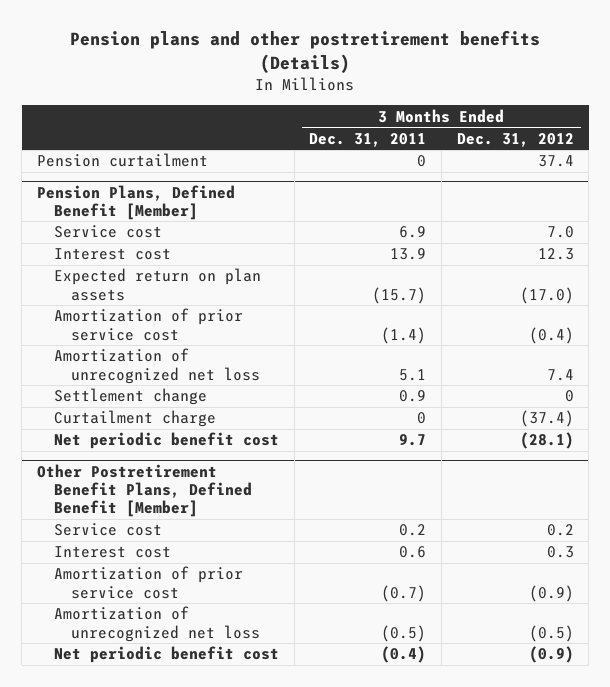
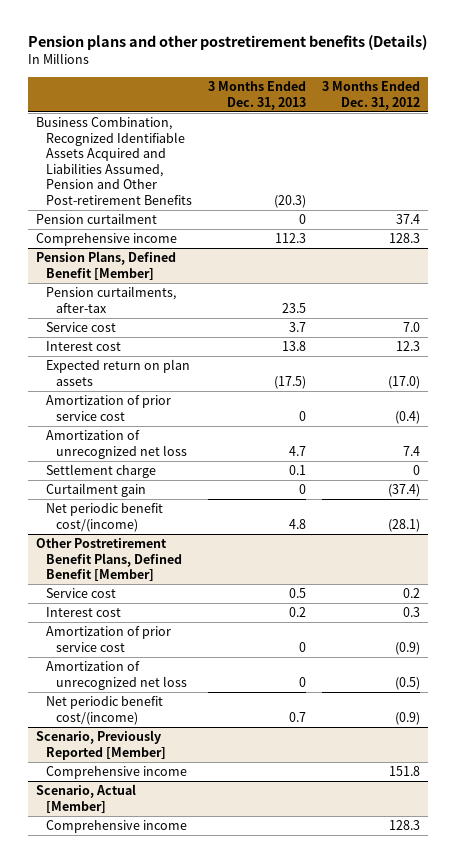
[309,132,427,147] Dec. 31, 2011 -> none
none -> [207,81,306,110] 3 Months Ended Dec. 31, 2013
none -> [35,117,193,205] Business Combination, Recognized Identifiable Assets Acquired and Liabilities Assumed, Pension and Other Post-retirement Benefits
none -> [35,233,177,247] Comprehensive income
none -> [46,286,177,313] Pension curtailments, after-tax
[54,388,208,406] Settlement change -> [46,464,157,479] Settlement charge
[54,410,217,428] Curtailment charge -> [46,483,147,498] Curtailment gain
[54,432,280,450] Net periodic benefit cost -> [46,503,164,532] Net periodic benefit cost/(income)
[54,646,280,664] Net periodic benefit cost -> [46,696,164,725] Net periodic benefit cost/(income)
none -> [35,730,167,760] Scenario, Previously Reported [Member]
none -> [46,766,188,780] Comprehensive income
none -> [35,784,136,813] Scenario, Actual [Member]
none -> [46,820,188,834] Comprehensive income

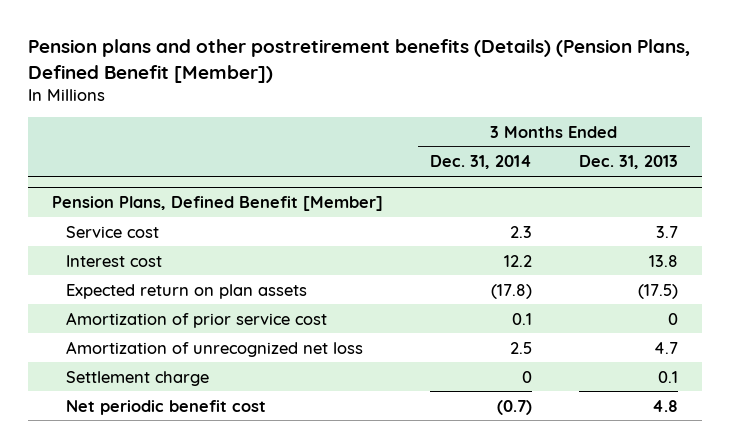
[27,35,427,51] Pension plans and other postretirement benefits (Details) -> [28,39,691,83] Pension plans and other postretirement benefits (Details) (Pension Plans, Defined Benefit [Member])
[321,81,420,110] 3 Months Ended Dec. 31, 2012 -> none
none -> [429,155,532,170] Dec. 31, 2014
[35,117,193,205] Business Combination, Recognized Identifiable Assets Acquired and Liabilities Assumed, Pension and Other Post-retirement Benefits -> none
[35,213,157,225] Pension curtailment -> none
[35,233,177,247] Comprehensive income -> none
[46,286,177,313] Pension curtailments, after-tax -> none
[46,483,147,498] Curtailment gain -> none
[35,538,183,582] Other Postretirement Benefit Plans, Defined Benefit [Member] -> none
[46,588,117,599] Service cost -> none
[46,607,122,618] Interest cost -> none
[46,626,172,652] Amortization of prior service cost -> none
[46,661,188,690] Amortization of unrecognized net loss -> none
[46,696,164,725] Net periodic benefit cost/(income) -> none
[35,730,167,760] Scenario, Previously Reported [Member] -> none
[46,766,188,780] Comprehensive income -> none
[35,784,136,813] Scenario, Actual [Member] -> none
[46,820,188,834] Comprehensive income -> none
[46,503,164,532] Net periodic benefit cost/(income) -> [65,399,266,415] Net periodic benefit cost

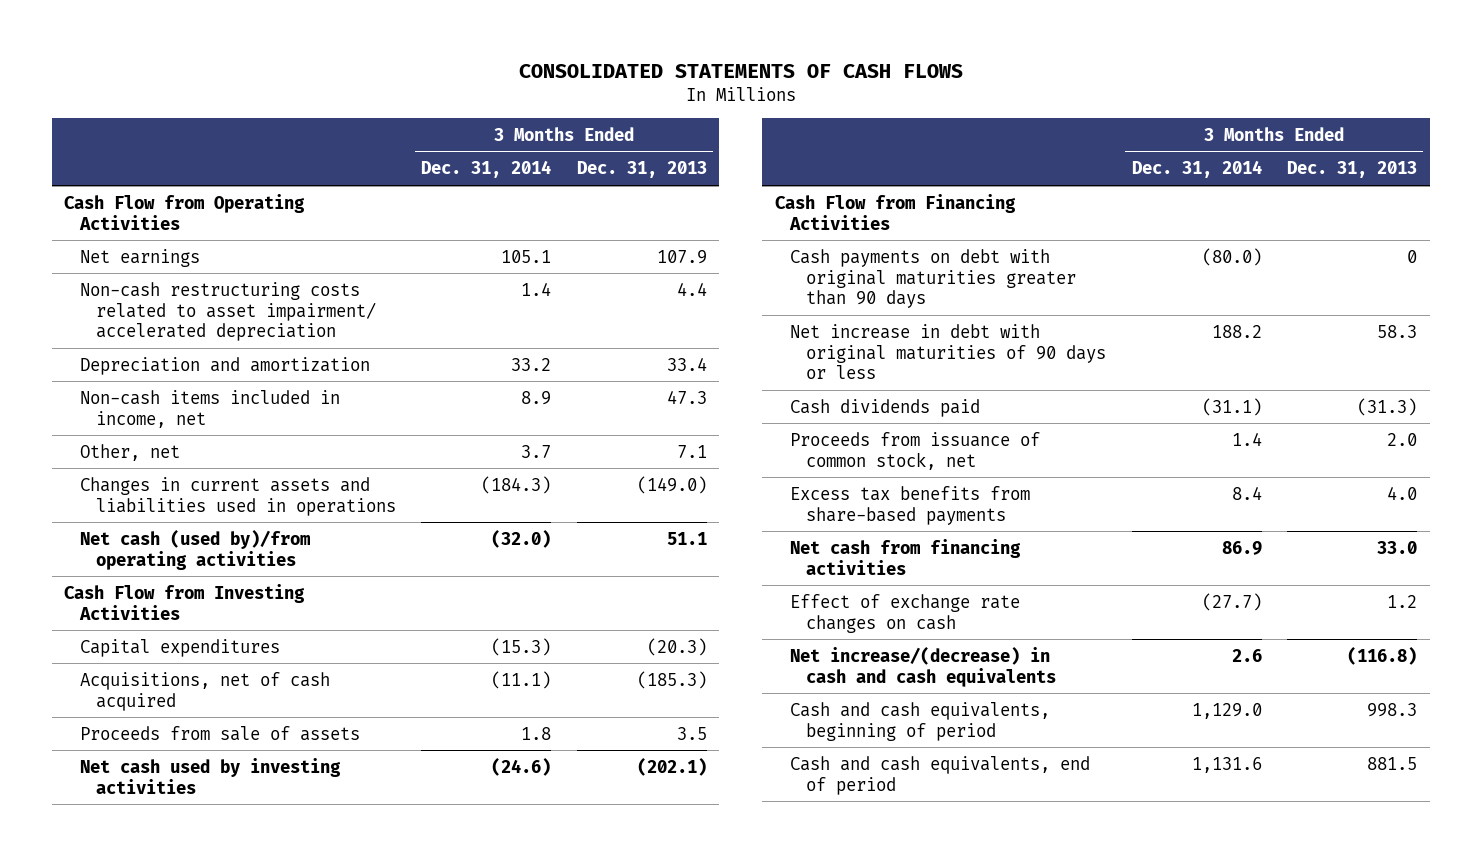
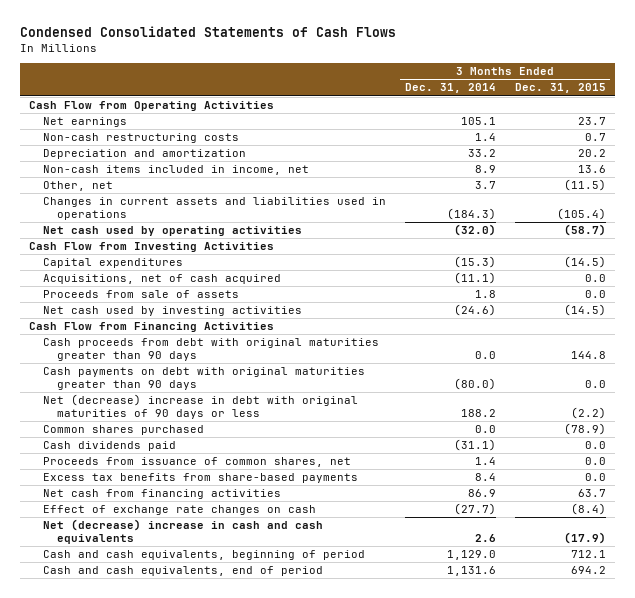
[518,64,963,79] CONSOLIDATED STATEMENTS OF CASH FLOWS -> [19,25,396,37] Condensed Consolidated Statements of Cash Flows
[576,161,707,179] Dec. 31, 2013 -> none
none -> [514,83,606,94] Dec. 31, 2015
[80,281,376,342] Non-cash restructuring costs related to asset impairment/ accelerated depreciation -> [43,133,240,144] Non-cash restructuring costs
[80,529,311,570] Net cash (used by)/from operating activities -> [43,226,303,237] Net cash used by operating activities
none -> [43,338,380,362] Cash proceeds from debt with original maturities greater than 90 days
[790,323,1107,380] Net increase in debt with original maturities of 90 days or less -> [43,394,359,420] Net (decrease) increase in debt with original maturities of 90 days or less
none -> [43,425,205,436] Common shares purchased
[790,431,1041,470] Proceeds from issuance of common stock, net -> [43,457,352,468] Proceeds from issuance of common shares, net
[790,646,1057,687] Net increase/(decrease) in cash and cash equivalents -> [43,519,324,545] Net (decrease) increase in cash and cash equivalents

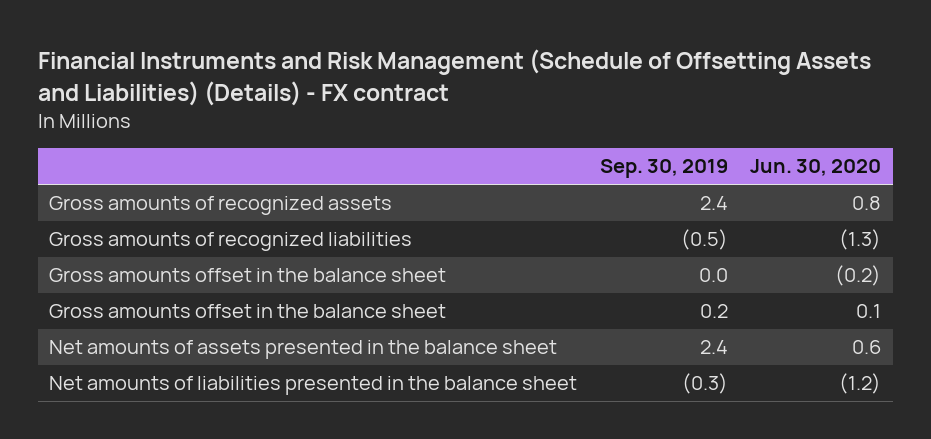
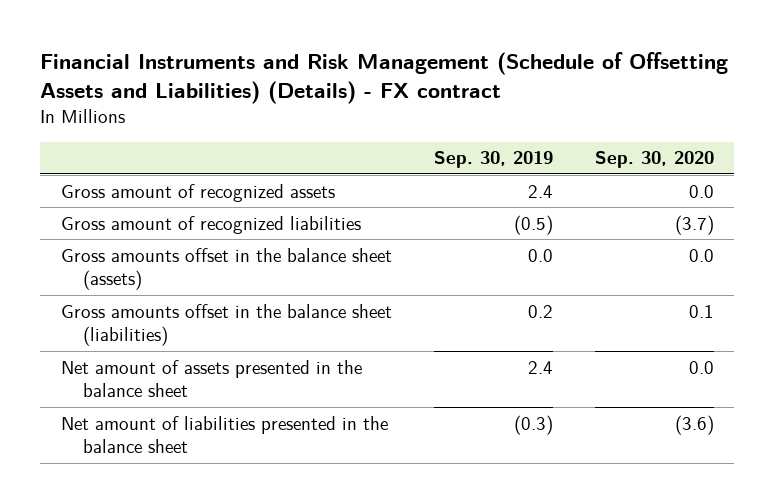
[750,159,882,177] Jun. 30, 2020 -> none
none -> [594,151,714,169] Sep. 30, 2020
[49,196,393,216] Gross amounts of recognized assets -> [60,183,335,202] Gross amount of recognized assets
[49,232,413,252] Gross amounts of recognized liabilities -> [60,215,361,234] Gross amount of recognized liabilities
[49,268,447,283] Gross amounts offset in the balance sheet -> [60,247,392,291] Gross amounts offset in the balance sheet (assets)
[49,304,447,319] Gross amounts offset in the balance sheet -> [60,303,392,347] Gross amounts offset in the balance sheet (liabilities)
[49,340,558,360] Net amounts of assets presented in the balance sheet -> [60,359,362,398] Net amount of assets presented in the balance sheet
[49,376,578,396] Net amounts of liabilities presented in the balance sheet -> [60,415,388,454] Net amount of liabilities presented in the balance sheet

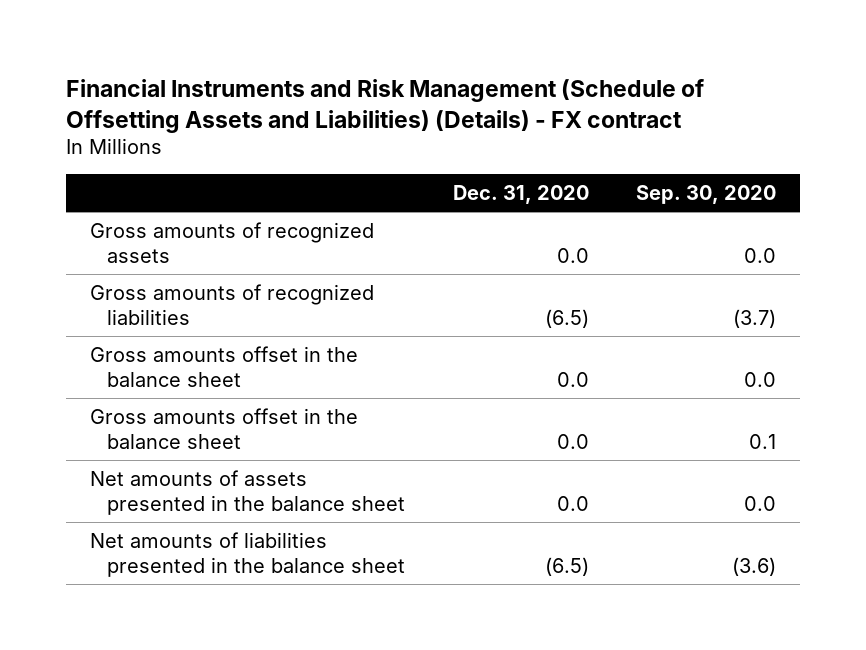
[433,151,553,169] Sep. 30, 2019 -> none
none -> [452,184,589,204] Dec. 31, 2020
[60,183,335,202] Gross amount of recognized assets -> [89,221,374,263] Gross amounts of recognized assets
[60,215,361,234] Gross amount of recognized liabilities -> [89,283,374,325] Gross amounts of recognized liabilities
[60,247,392,291] Gross amounts offset in the balance sheet (assets) -> [89,345,358,387] Gross amounts offset in the balance sheet
[60,303,392,347] Gross amounts offset in the balance sheet (liabilities) -> [89,407,358,449] Gross amounts offset in the balance sheet
[60,359,362,398] Net amount of assets presented in the balance sheet -> [89,469,406,515] Net amounts of assets presented in the balance sheet
[60,415,388,454] Net amount of liabilities presented in the balance sheet -> [89,531,406,577] Net amounts of liabilities presented in the balance sheet

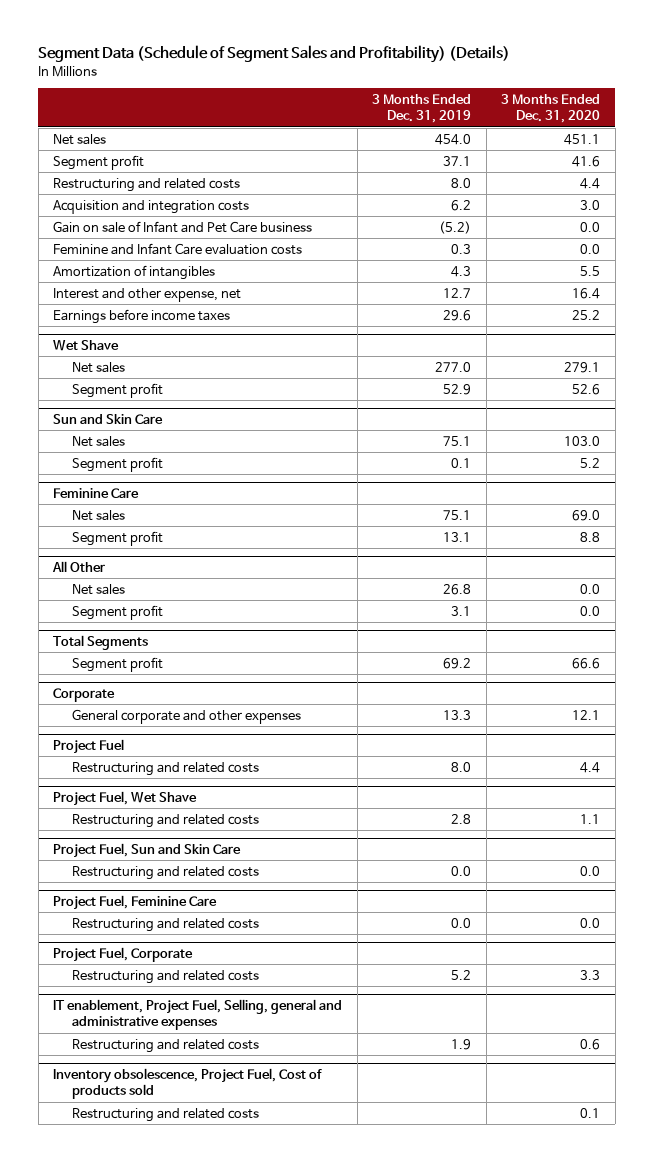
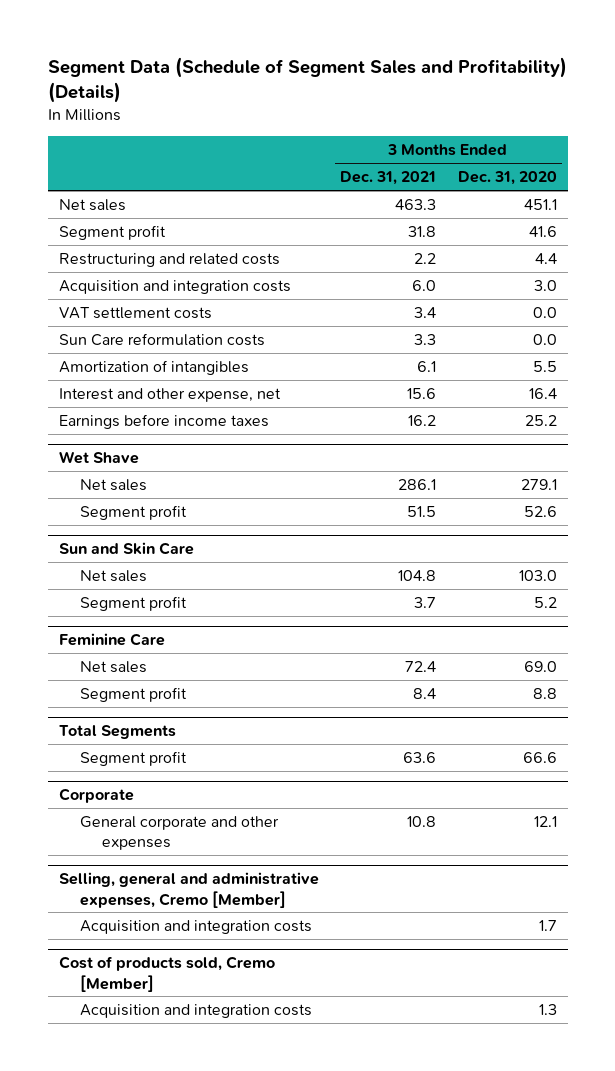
[372,94,472,124] 3 Months Ended Dec. 31, 2019 -> none
none -> [340,171,437,186] Dec. 31, 2021
[53,220,313,233] Gain on sale of Infant and Pet Care business -> none
[53,242,303,255] Feminine and Infant Care evaluation costs -> none
none -> [58,306,212,319] VAT settlement costs
none -> [58,332,265,346] Sun Care reformulation costs
[52,560,106,572] All Other -> none
[72,583,126,595] Net sales -> none
[72,604,164,620] Segment profit -> none
[53,738,125,754] Project Fuel -> none
[72,761,260,776] Restructuring and related costs -> none
[53,790,198,806] Project Fuel, Wet Shave -> none
[72,813,260,828] Restructuring and related costs -> none
[53,842,242,858] Project Fuel, Sun and Skin Care -> none
[72,865,260,880] Restructuring and related costs -> none
[53,894,218,910] Project Fuel, Feminine Care -> none
[72,917,260,932] Restructuring and related costs -> none
[53,946,194,962] Project Fuel, Corporate -> none
[72,969,260,984] Restructuring and related costs -> none
[53,998,343,1031] IT enablement, Project Fuel, Selling, general and administrative expenses -> none
[72,1038,260,1053] Restructuring and related costs -> none
[53,1067,323,1100] Inventory obsolescence, Project Fuel, Cost of products sold -> none
[72,1107,260,1122] Restructuring and related costs -> none
none -> [58,872,319,908] Selling, general and administrative expenses, Cremo [Member]
none -> [80,919,313,934] Acquisition and integration costs
none -> [58,956,275,992] Cost of products sold, Cremo [Member]
none -> [80,1003,313,1018] Acquisition and integration costs

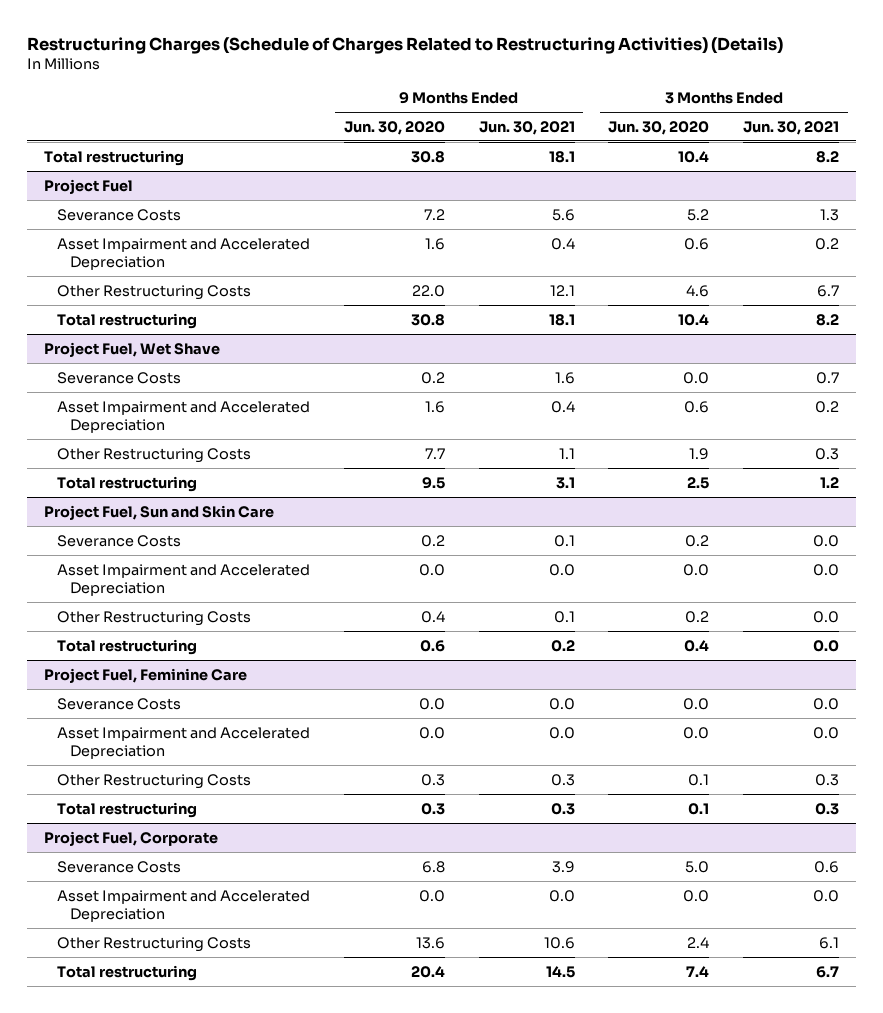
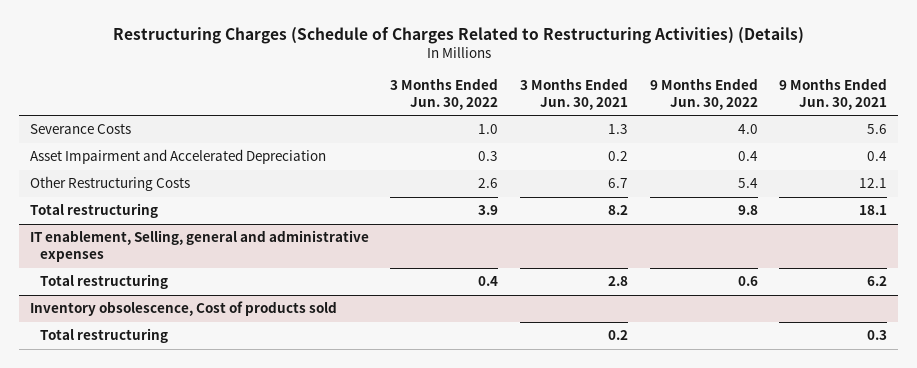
[343,120,445,135] Jun. 30, 2020 -> none
[608,120,710,135] Jun. 30, 2020 -> none
none -> [390,77,499,110] 3 Months Ended Jun. 30, 2022
none -> [649,77,758,110] 9 Months Ended Jun. 30, 2022
[44,149,185,166] Total restructuring -> none
[44,178,134,194] Project Fuel -> none
[44,341,221,357] Project Fuel, Wet Shave -> none
[56,371,181,384] Severance Costs -> none
[56,400,310,434] Asset Impairment and Accelerated Depreciation -> none
[56,447,251,463] Other Restructuring Costs -> none
[44,504,275,520] Project Fuel, Sun and Skin Care -> none
[56,534,181,547] Severance Costs -> none
[56,563,310,597] Asset Impairment and Accelerated Depreciation -> none
[56,610,251,626] Other Restructuring Costs -> none
[44,667,248,683] Project Fuel, Feminine Care -> none
[56,697,181,710] Severance Costs -> none
[56,726,310,760] Asset Impairment and Accelerated Depreciation -> none
[56,773,251,789] Other Restructuring Costs -> none
[56,801,197,818] Total restructuring -> none
[44,830,219,846] Project Fuel, Corporate -> none
[56,860,181,873] Severance Costs -> none
[56,889,310,923] Asset Impairment and Accelerated Depreciation -> none
[56,936,251,952] Other Restructuring Costs -> none
[56,964,197,981] Total restructuring -> none
none -> [29,230,369,263] IT enablement, Selling, general and administrative expenses
[555,476,575,489] 3.1 -> [867,276,888,287] 6.2
[820,476,840,488] 1.2 -> [608,276,629,287] 2.8
none -> [29,301,337,317] Inventory obsolescence, Cost of products sold
[550,639,575,652] 0.2 -> [867,330,888,341] 0.3
[813,639,840,652] 0.0 -> [608,330,629,341] 0.2

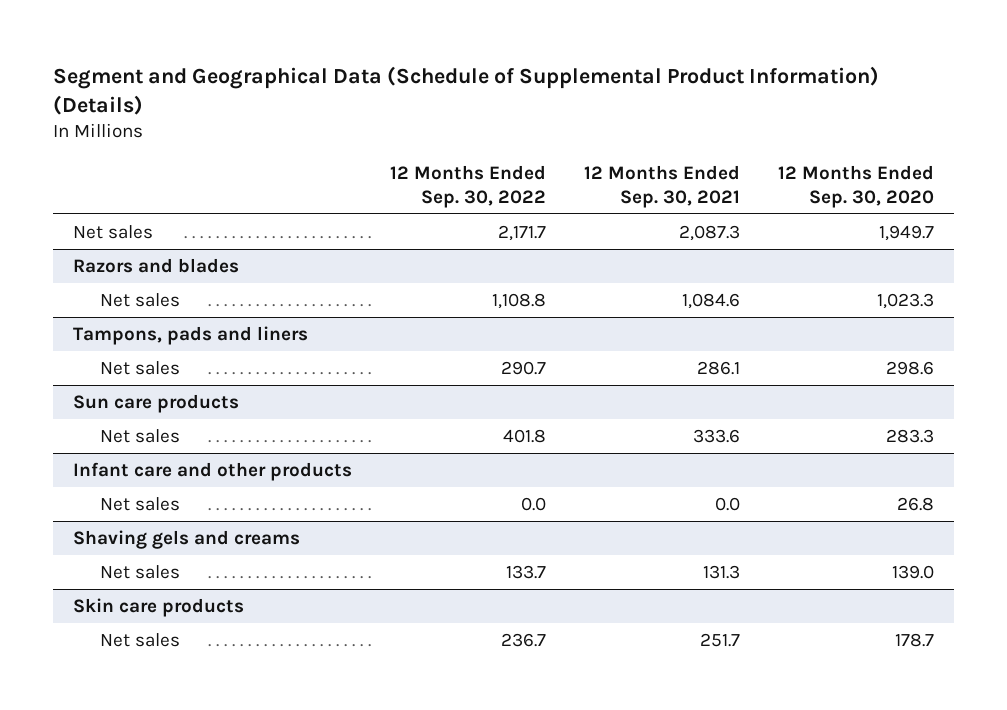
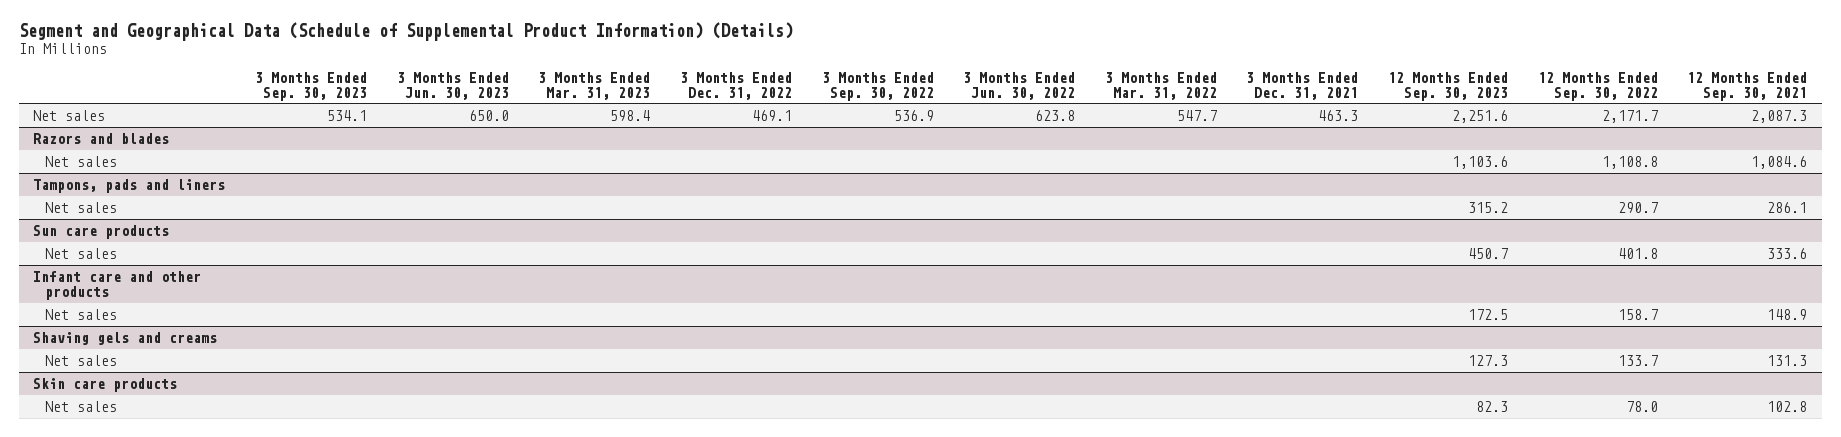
[778,165,935,208] 12 Months Ended Sep. 30, 2020 -> none
none -> [254,71,367,101] 3 Months Ended Sep. 30, 2023
none -> [396,71,509,100] 3 Months Ended Jun. 30, 2023
none -> [538,71,651,100] 3 Months Ended Mar. 31, 2023
none -> [679,71,792,100] 3 Months Ended Dec. 31, 2022
none -> [821,71,934,101] 3 Months Ended Sep. 30, 2022
none -> [963,71,1076,100] 3 Months Ended Jun. 30, 2022
none -> [1104,71,1217,100] 3 Months Ended Mar. 31, 2022
none -> [1246,71,1359,100] 3 Months Ended Dec. 31, 2021
none -> [1388,71,1509,101] 12 Months Ended Sep. 30, 2023
[520,496,546,511] 0.0 -> [1617,309,1658,321] 158.7
[715,496,741,511] 0.0 -> [1767,309,1808,321] 148.9
[500,632,546,647] 236.7 -> [1625,401,1658,413] 78.0
[700,632,741,647] 251.7 -> [1767,401,1808,413] 102.8

